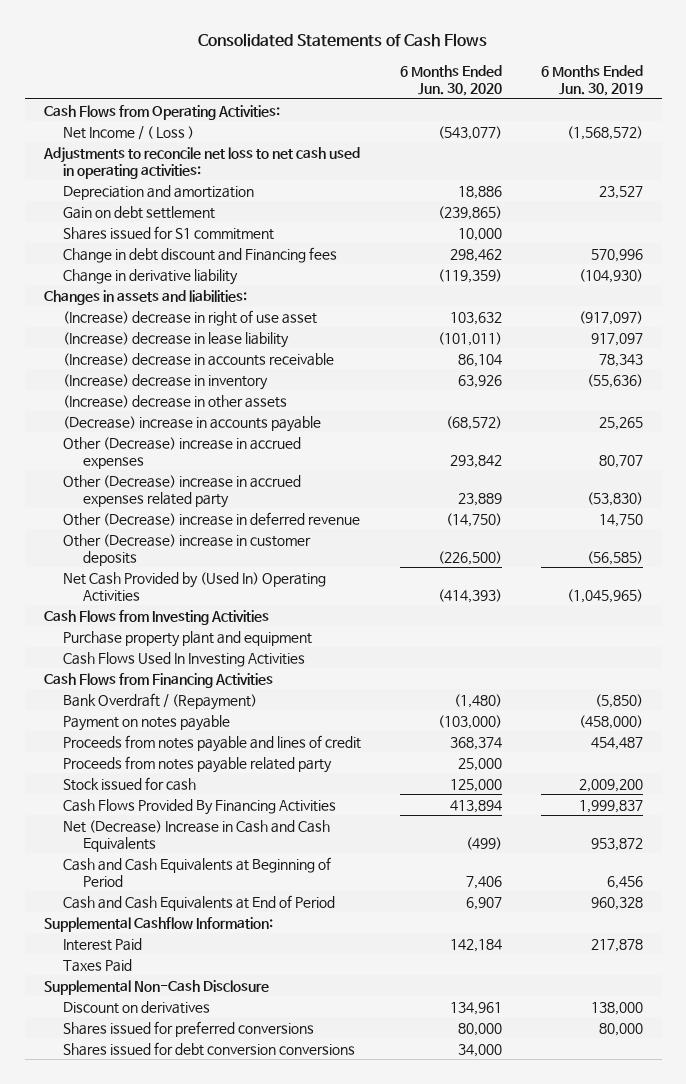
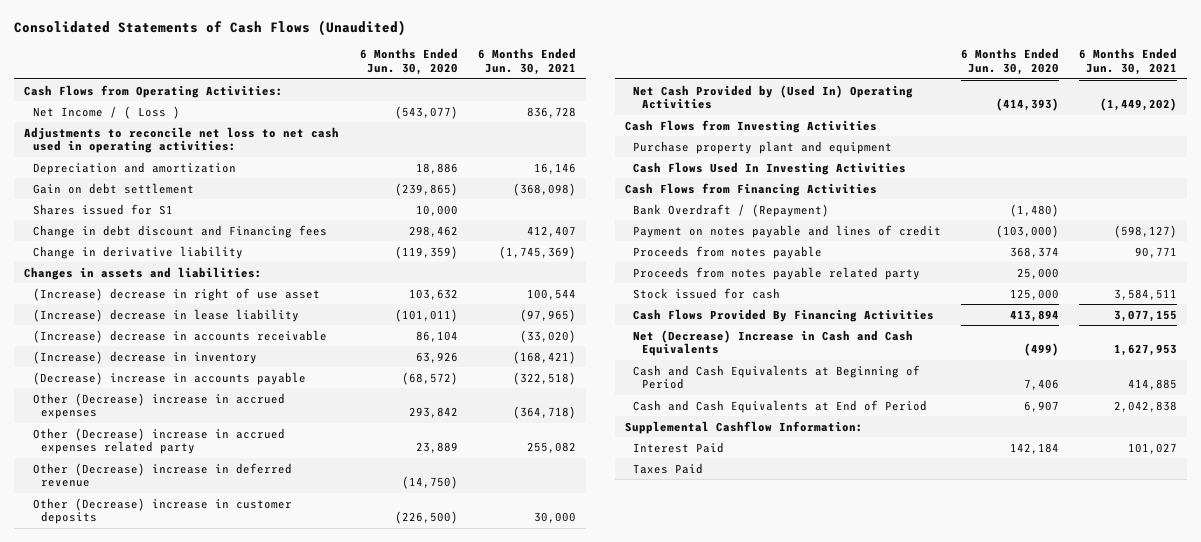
[198,33,488,48] Consolidated Statements of Cash Flows -> [14,20,407,37] Consolidated Statements of Cash Flows (Unaudited)
[540,65,643,96] 6 Months Ended Jun. 30, 2019 -> none
none -> [478,48,577,76] 6 Months Ended Jun. 30, 2021
[63,225,275,240] Shares issued for S1 commitment -> [32,203,173,215] Shares issued for S1
[63,394,288,408] (Increase) decrease in other assets -> none
[63,714,231,731] Payment on notes payable -> [633,224,942,238] Payment on notes payable and lines of credit
[63,734,362,752] Proceeds from notes payable and lines of credit -> [633,245,823,259] Proceeds from notes payable
[43,979,269,995] Supplemental Non-Cash Disclosure -> none
[63,1000,211,1014] Discount on derivatives -> none
[63,1020,315,1037] Shares issued for preferred conversions -> none
[63,1041,356,1056] Shares issued for debt conversion conversions -> none

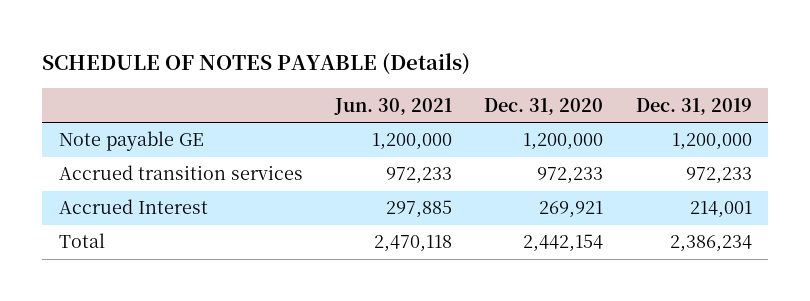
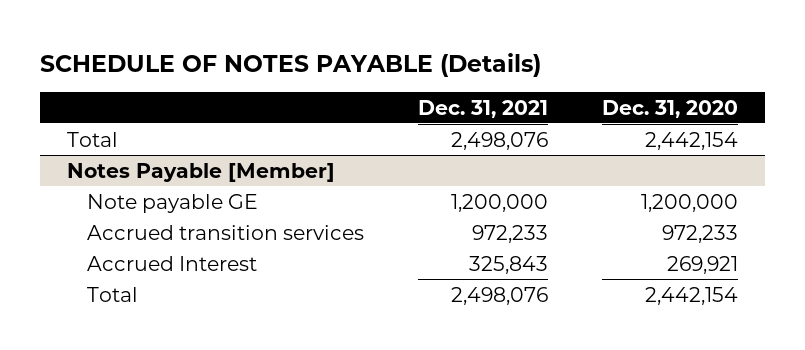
[333,97,452,115] Jun. 30, 2021 -> none
[635,97,752,115] Dec. 31, 2019 -> none
none -> [417,99,548,118] Dec. 31, 2021
none -> [67,131,119,147] Total
none -> [67,162,336,182] Notes Payable [Member]

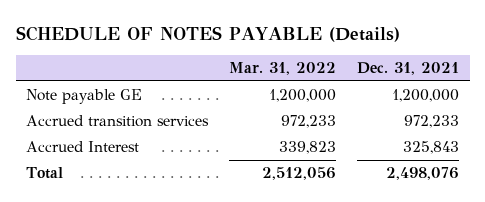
[602,99,739,118] Dec. 31, 2020 -> none
none -> [229,62,337,76] Mar. 31, 2022
[67,131,119,147] Total -> none
[67,162,336,182] Notes Payable [Member] -> none

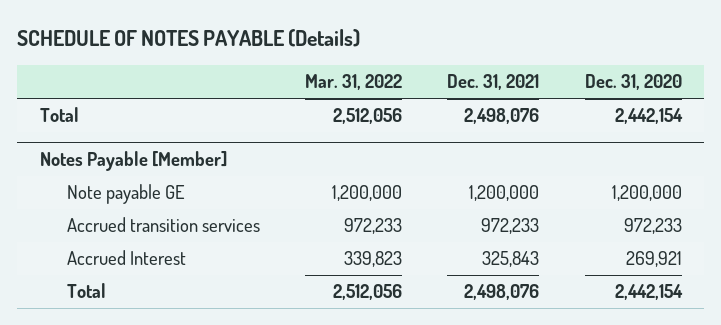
none -> [584,74,682,91] Dec. 31, 2020
none -> [39,107,79,123] Total
none -> [39,151,227,172] Notes Payable [Member]

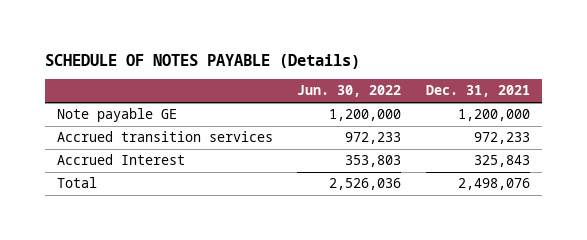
[305,74,403,91] Mar. 31, 2022 -> none
[584,74,682,91] Dec. 31, 2020 -> none
none -> [297,85,402,98] Jun. 30, 2022
[39,107,79,123] Total -> none
[39,151,227,172] Notes Payable [Member] -> none

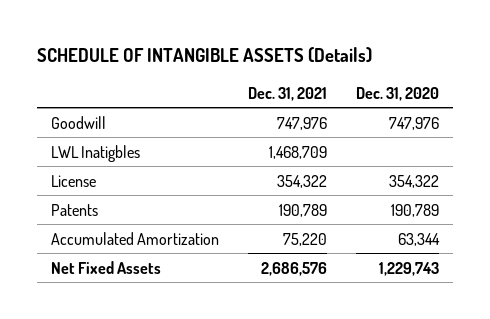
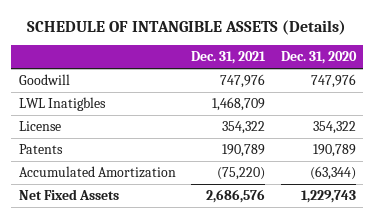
[282,232,327,246] 75,220 -> [217,167,266,181] (75,220)
[397,232,440,246] 63,344 -> [309,166,356,181] (63,344)

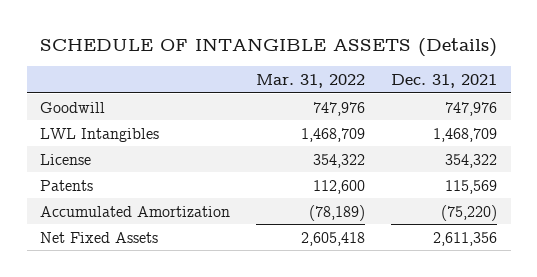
[280,51,357,65] Dec. 31, 2020 -> none
none -> [256,73,366,88] Mar. 31, 2022
[18,97,106,112] LWL Inatigbles -> [39,127,159,142] LWL Intangibles
[222,144,266,158] 190,789 -> [445,179,498,194] 115,569
[206,189,266,204] 2,686,576 -> [433,231,498,246] 2,611,356

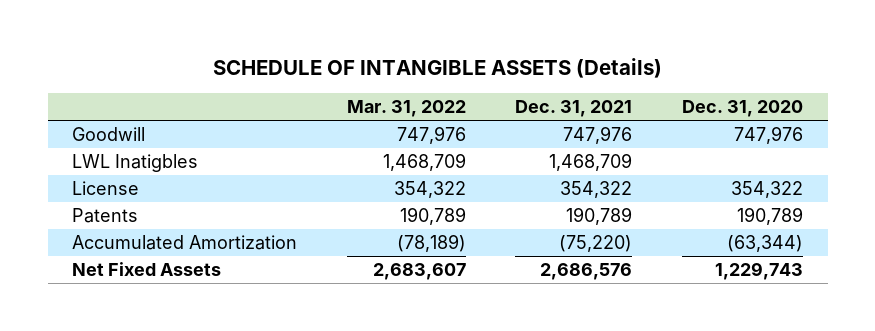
none -> [681,100,803,118] Dec. 31, 2020
[39,127,159,142] LWL Intangibles -> [72,153,199,172] LWL Inatigbles
[313,179,366,194] 112,600 -> [399,206,466,225] 190,789
[445,179,498,194] 115,569 -> [566,206,633,225] 190,789
[301,231,366,246] 2,605,418 -> [372,262,466,280] 2,683,607
[433,231,498,246] 2,611,356 -> [540,262,633,280] 2,686,576

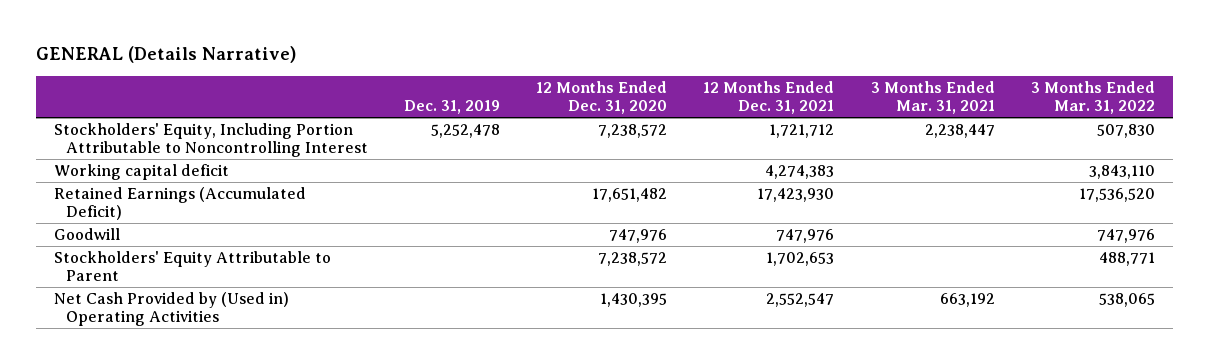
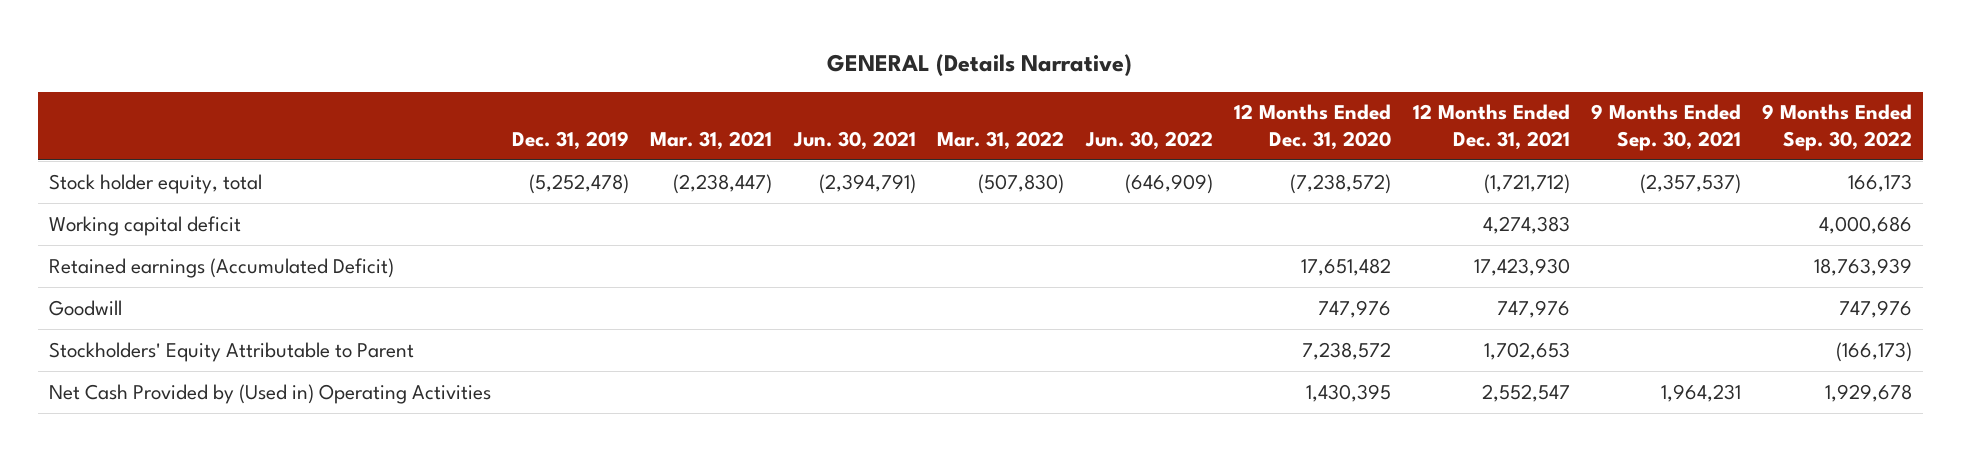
[870,80,995,115] 3 Months Ended Mar. 31, 2021 -> none
[1030,80,1155,115] 3 Months Ended Mar. 31, 2022 -> none
none -> [650,130,773,150] Mar. 31, 2021
none -> [792,130,916,150] Jun. 30, 2021
none -> [937,130,1065,150] Mar. 31, 2022
none -> [1084,130,1213,150] Jun. 30, 2022
none -> [1591,104,1742,151] 9 Months Ended Sep. 30, 2021
none -> [1762,104,1913,151] 9 Months Ended Sep. 30, 2022
[53,122,368,158] Stockholders' Equity, Including Portion Attributable to Noncontrolling Interest -> none
none -> [48,173,262,194] Stock holder equity, total
[53,186,306,221] Retained Earnings (Accumulated Deficit) -> [48,257,394,278] Retained earnings (Accumulated Deficit)

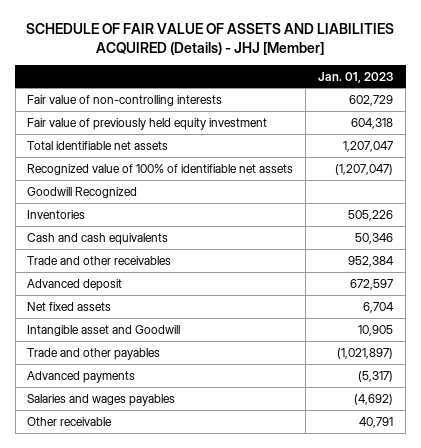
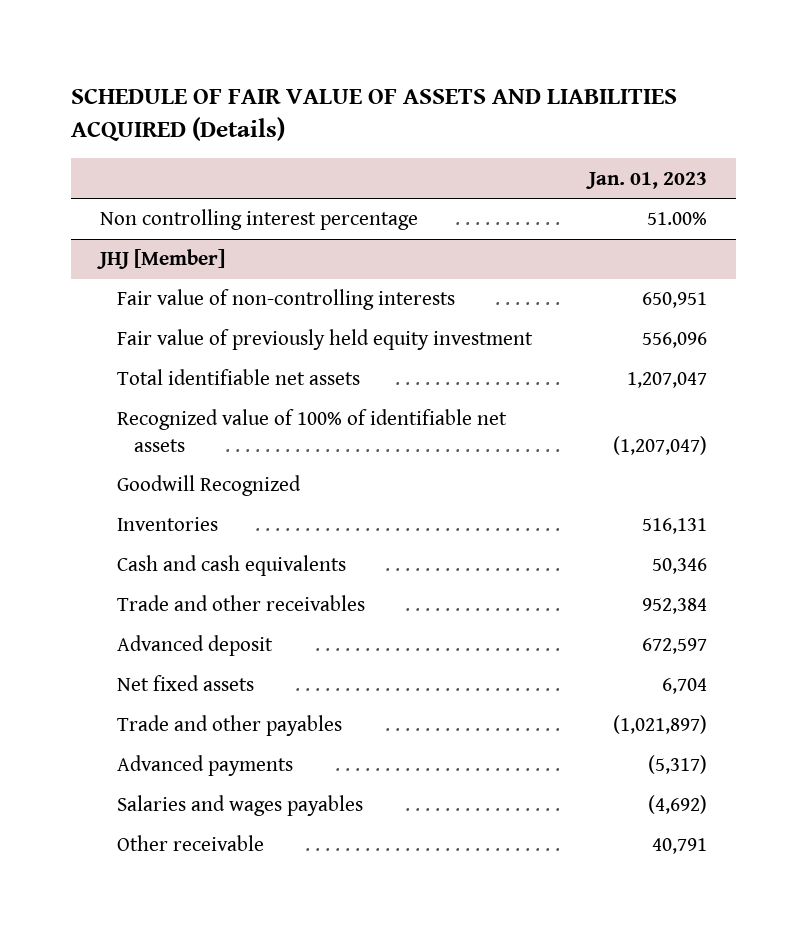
[26,22,395,55] SCHEDULE OF FAIR VALUE OF ASSETS AND LIABILITIES ACQUIRED (Details) - JHJ [Member] -> [71,88,678,142] SCHEDULE OF FAIR VALUE OF ASSETS AND LIABILITIES ACQUIRED (Details)
none -> [100,209,419,231] Non controlling interest percentage
none -> [97,249,226,270] JHJ [Member]
[349,94,394,106] 602,729 -> [642,292,708,309] 650,951
[351,117,394,129] 604,318 -> [642,332,708,349] 556,096
[348,209,394,221] 505,226 -> [642,518,708,535] 516,131
[27,324,181,336] Intangible asset and Goodwill -> none

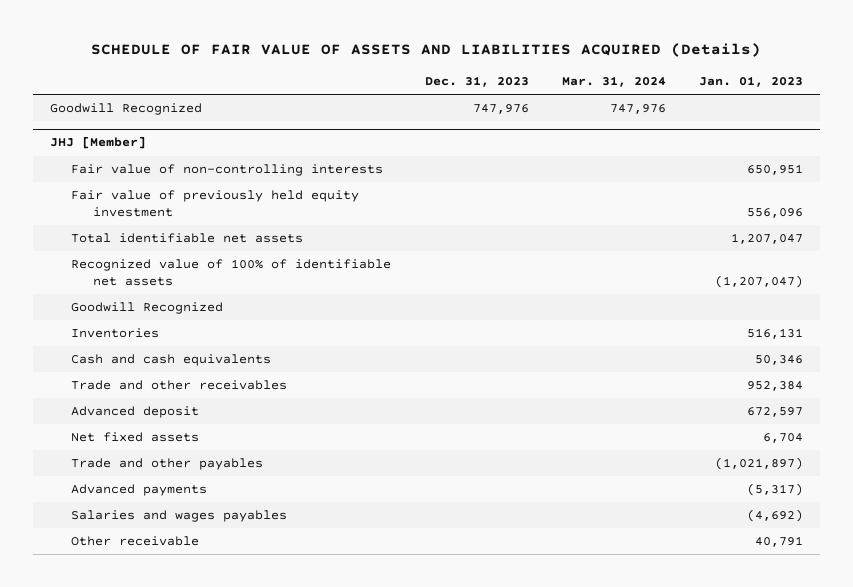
none -> [424,76,529,88] Dec. 31, 2023
none -> [561,76,666,88] Mar. 31, 2024
[100,209,419,231] Non controlling interest percentage -> none
none -> [49,103,202,116] Goodwill Recognized

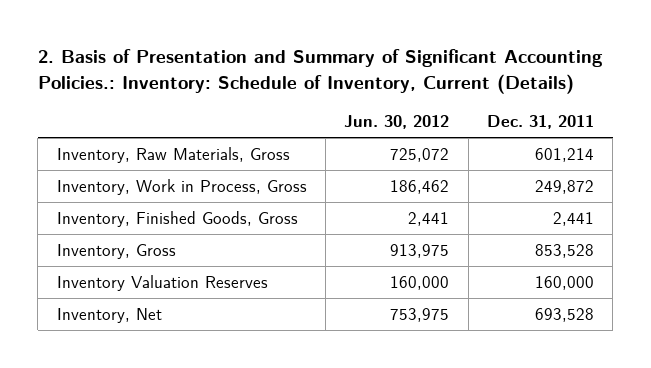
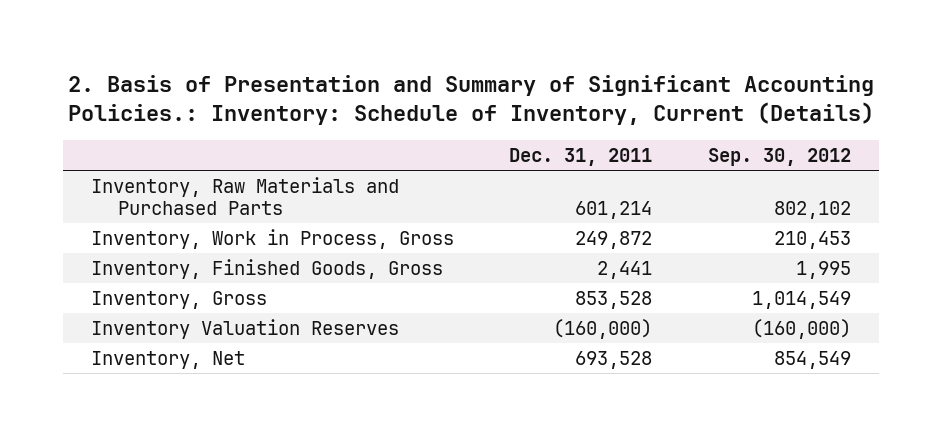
[344,115,450,130] Jun. 30, 2012 -> none
none -> [708,147,852,166] Sep. 30, 2012
[56,146,290,163] Inventory, Raw Materials, Gross -> [90,176,399,215] Inventory, Raw Materials and Purchased Parts
[535,275,595,290] 160,000 -> [553,318,653,339] (160,000)

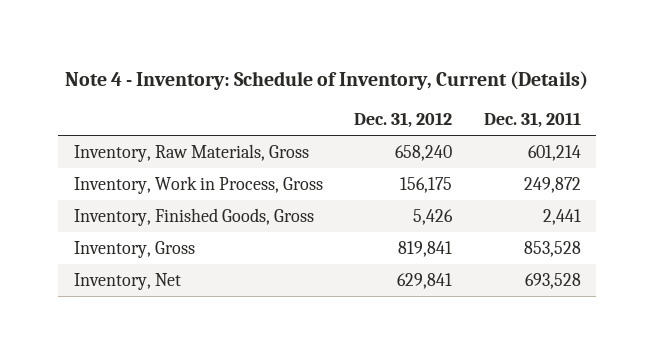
[67,75,874,126] 2. Basis of Presentation and Summary of Significant Accounting Policies.: Inventory: Schedule of Inventory, Current (Details) -> [65,70,589,90] Note 4 - Inventory: Schedule of Inventory, Current (Details)
[708,147,852,166] Sep. 30, 2012 -> none
none -> [354,112,453,129] Dec. 31, 2012
[90,176,399,215] Inventory, Raw Materials and Purchased Parts -> [74,144,310,163] Inventory, Raw Materials, Gross
[90,318,399,339] Inventory Valuation Reserves -> none

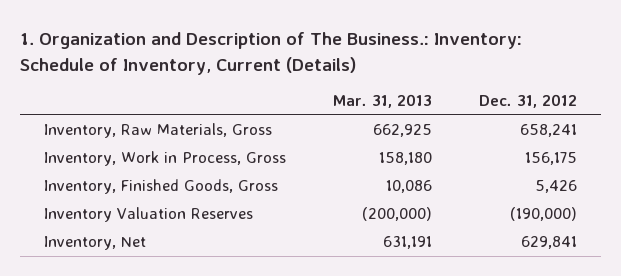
[65,70,589,90] Note 4 - Inventory: Schedule of Inventory, Current (Details) -> [20,32,523,75] 1. Organization and Description of The Business.: Inventory: Schedule of Inventory, Current (Details)
[483,112,581,129] Dec. 31, 2011 -> none
none -> [332,94,432,109] Mar. 31, 2013
[395,145,453,162] 658,240 -> [520,124,578,138] 658,241
[74,241,196,259] Inventory, Gross -> none
none -> [43,207,253,223] Inventory Valuation Reserves

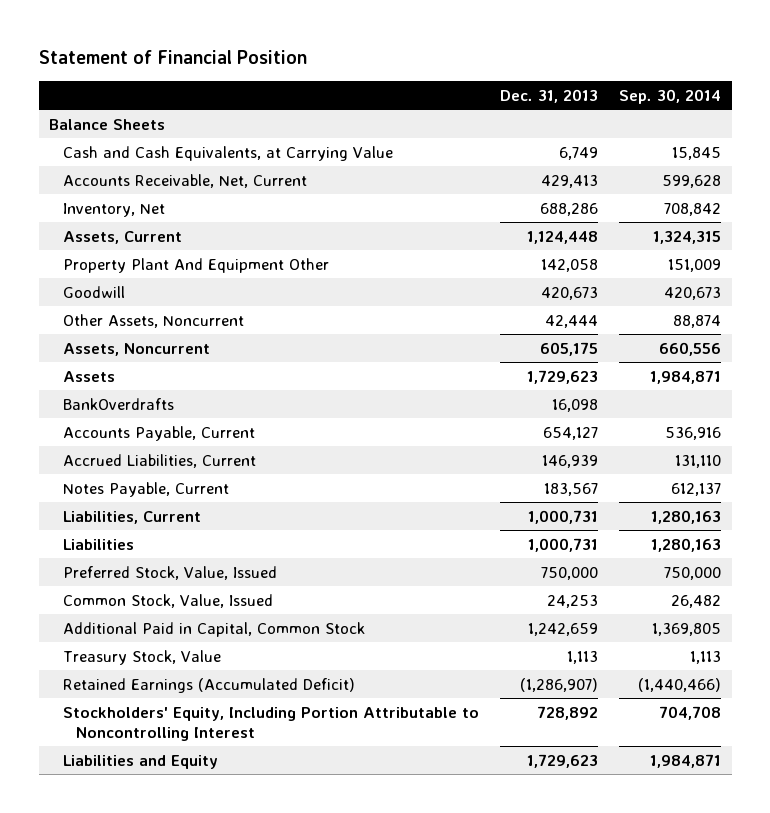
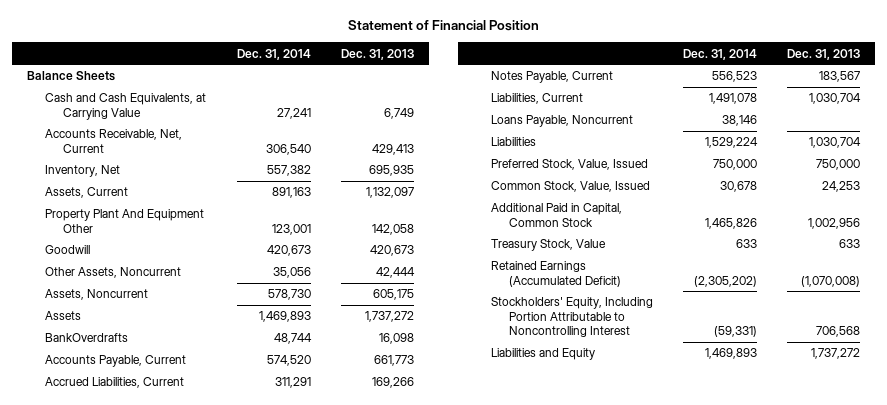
[619,88,722,104] Sep. 30, 2014 -> none
none -> [236,48,311,60] Dec. 31, 2014
[539,202,598,216] 688,286 -> [368,165,414,177] 695,935
[526,230,598,244] 1,124,448 -> [365,187,414,199] 1,132,097
[526,369,598,384] 1,729,623 -> [364,311,414,323] 1,737,272
[542,426,598,440] 654,127 -> [373,355,414,367] 661,773
[541,454,598,468] 146,939 -> [371,377,414,389] 169,266
[527,509,598,524] 1,000,731 -> [809,93,862,105] 1,030,704
none -> [491,115,634,128] Loans Payable, Noncurrent
[527,537,598,552] 1,000,731 -> [809,137,862,149] 1,030,704
[527,622,598,636] 1,242,659 -> [808,217,861,229] 1,002,956
[566,650,598,664] 1,113 -> [839,239,861,249] 633
[519,677,598,692] (1,286,907) -> [801,275,861,287] (1,070,008)
[536,705,598,720] 728,892 -> [816,325,861,337] 706,568
[526,753,598,768] 1,729,623 -> [811,348,861,360] 1,737,272

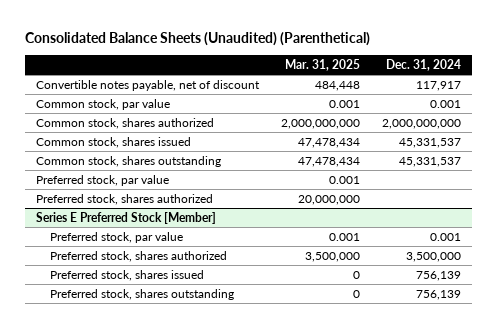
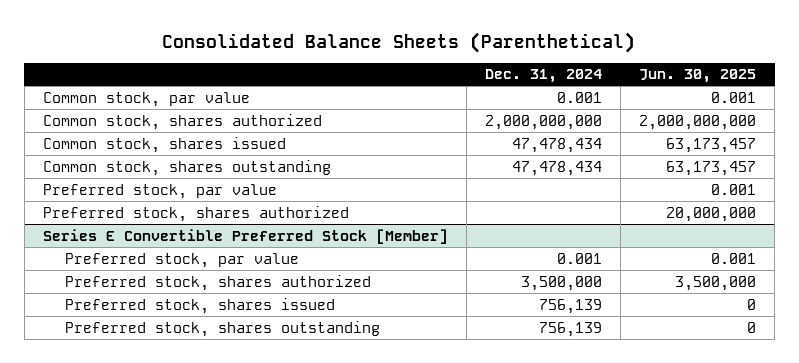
[25,32,371,47] Consolidated Balance Sheets (Unaudited) (Parenthetical) -> [162,31,636,53] Consolidated Balance Sheets (Parenthetical)
[285,58,361,71] Mar. 31, 2025 -> none
none -> [638,69,756,84] Jun. 30, 2025
[36,79,261,91] Convertible notes payable, net of discount -> none
[399,137,462,148] 45,331,537 -> [511,137,602,153] 47,478,434
[399,156,462,167] 45,331,537 -> [511,160,602,176] 47,478,434
[36,211,217,224] Series E Preferred Stock [Member] -> [42,228,448,244] Series E Convertible Preferred Stock [Member]

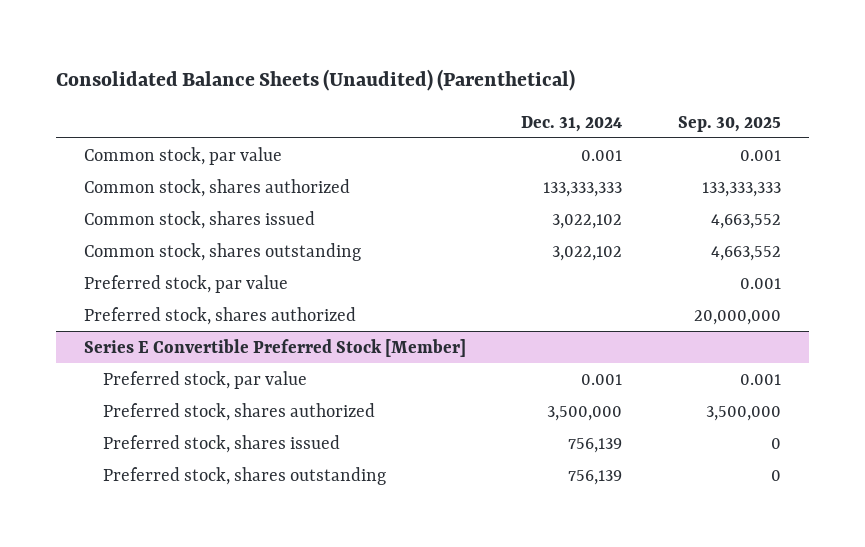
[162,31,636,53] Consolidated Balance Sheets (Parenthetical) -> [55,69,575,92] Consolidated Balance Sheets (Unaudited) (Parenthetical)
[638,69,756,84] Jun. 30, 2025 -> none
none -> [678,115,782,132] Sep. 30, 2025
[484,114,602,130] 2,000,000,000 -> [543,181,623,197] 133,333,333
[511,137,602,153] 47,478,434 -> [552,213,623,229] 3,022,102
[511,160,602,176] 47,478,434 -> [552,245,623,261] 3,022,102

